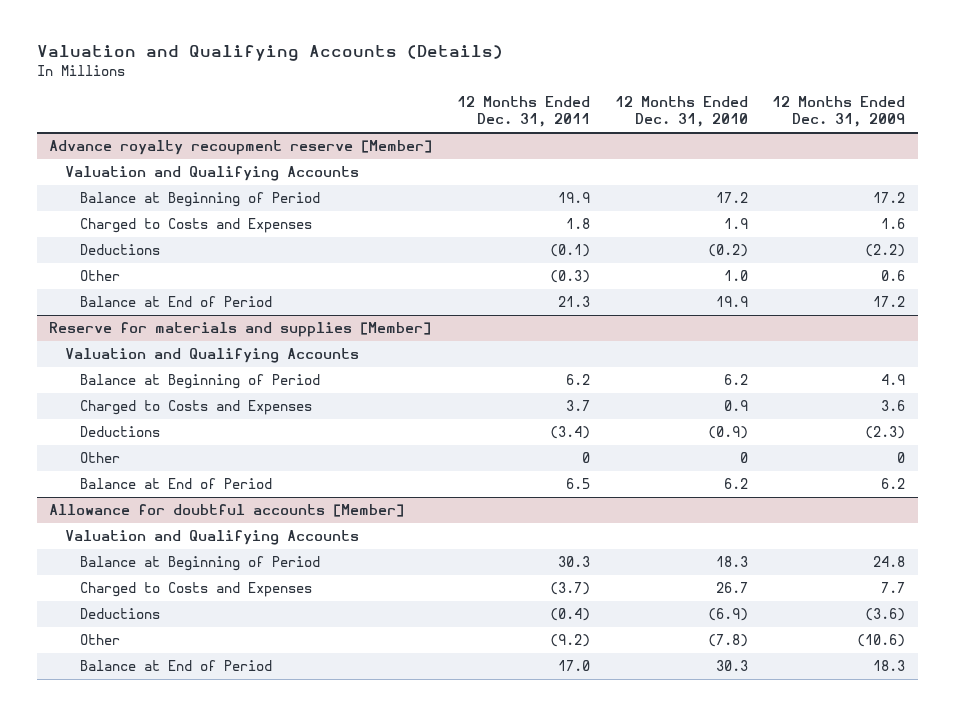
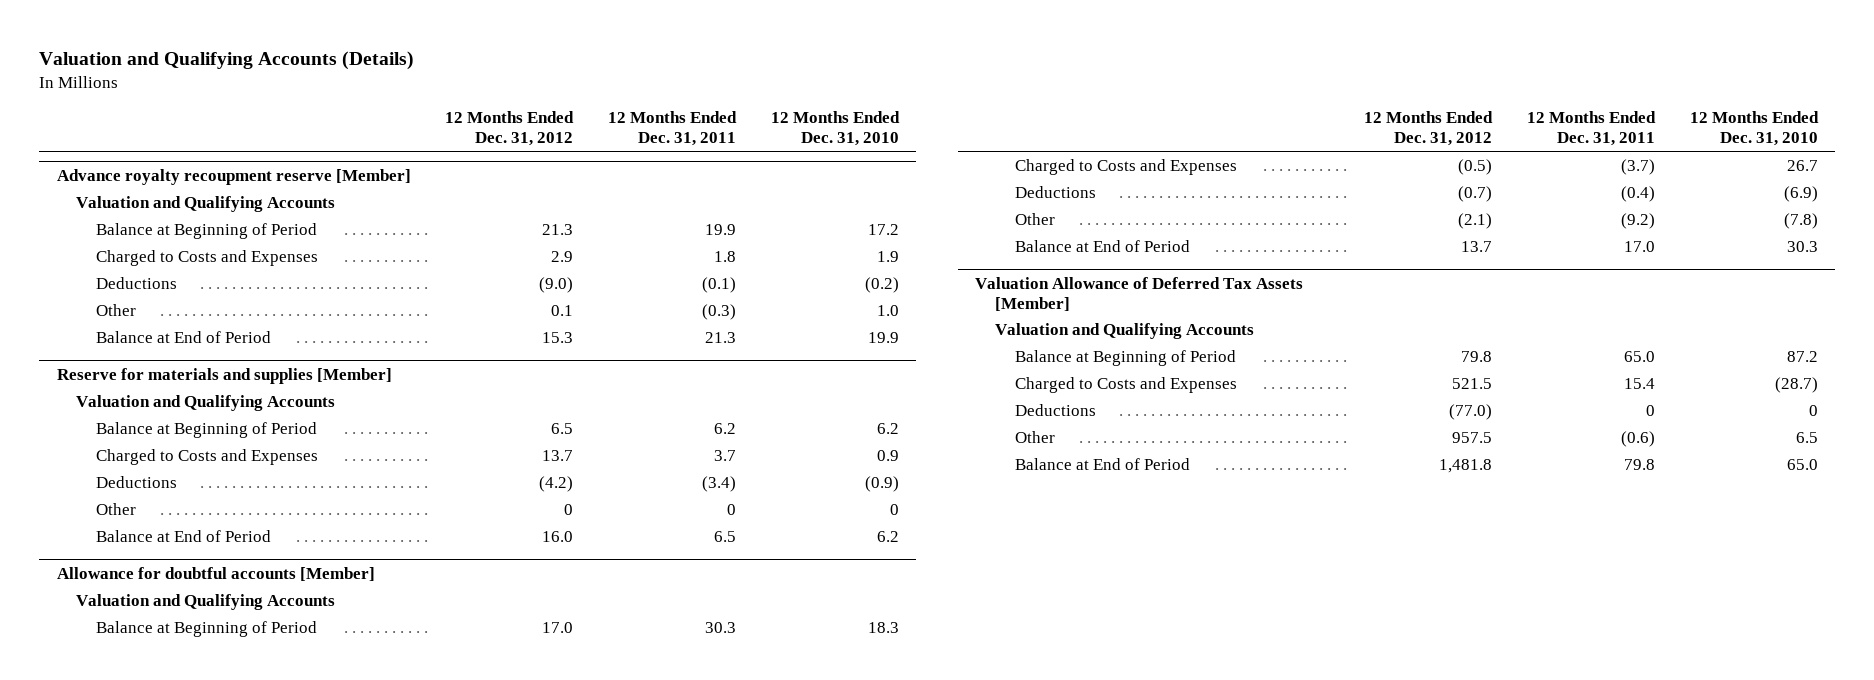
[772,96,906,127] 12 Months Ended Dec. 31, 2009 -> none
none -> [445,111,575,147] 12 Months Ended Dec. 31, 2012
none -> [975,276,1304,311] Valuation Allowance of Deferred Tax Assets [Member]
none -> [995,322,1255,339] Valuation and Qualifying Accounts
none -> [1015,349,1237,366] Balance at Beginning of Period
none -> [1015,376,1238,393] Charged to Costs and Expenses
none -> [1015,403,1097,416] Deductions
none -> [1015,430,1056,443] Other
none -> [1015,457,1191,470] Balance at End of Period

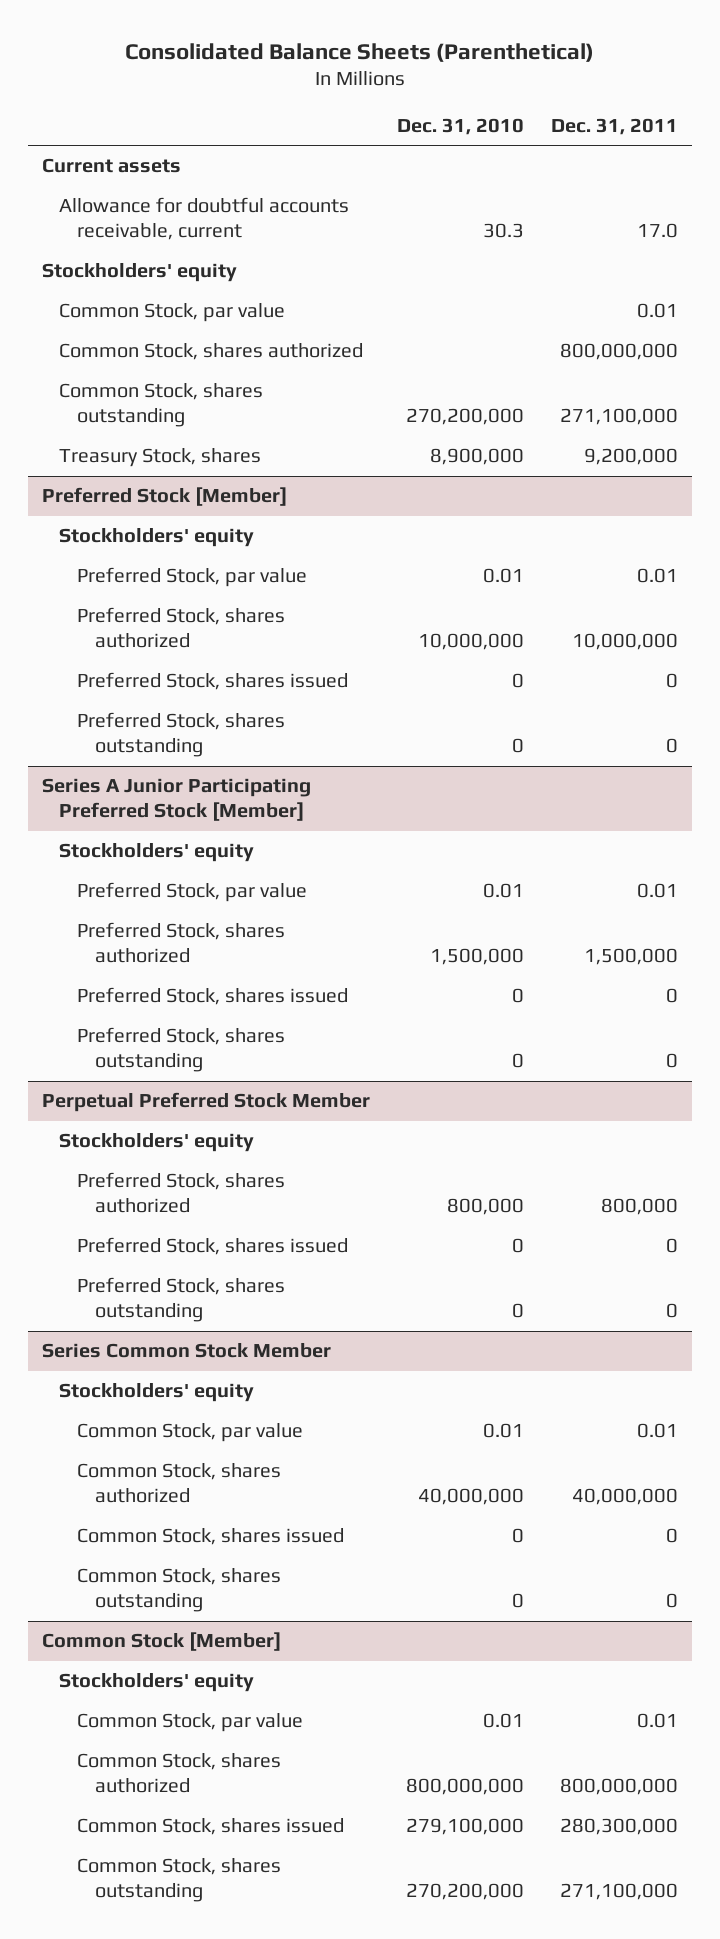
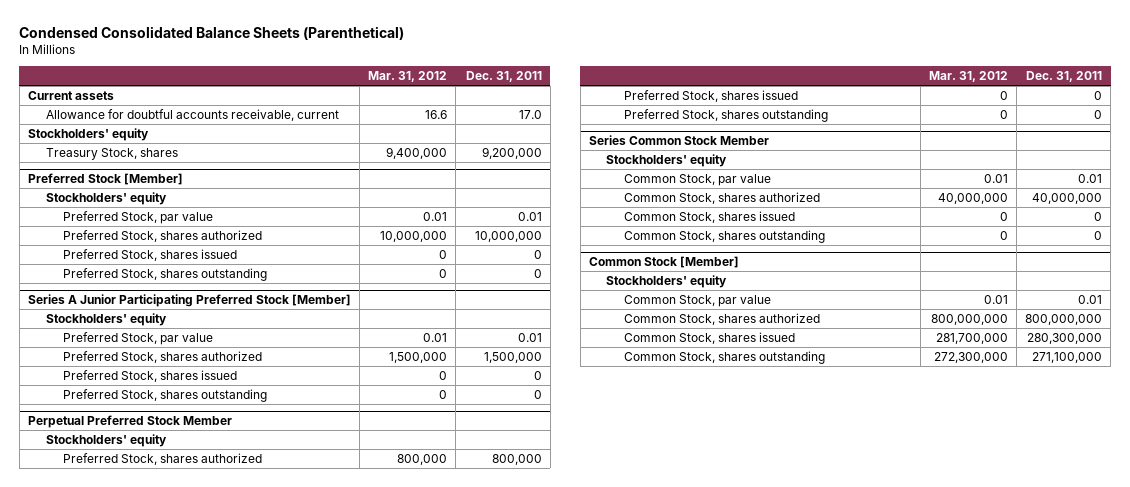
[124,42,594,62] Consolidated Balance Sheets (Parenthetical) -> [19,26,405,41] Condensed Consolidated Balance Sheets (Parenthetical)
[396,117,524,135] Dec. 31, 2010 -> none
none -> [368,71,448,83] Mar. 31, 2012
[59,303,286,323] Common Stock, par value -> none
[59,343,364,361] Common Stock, shares authorized -> none
[59,383,264,428] Common Stock, shares outstanding -> none

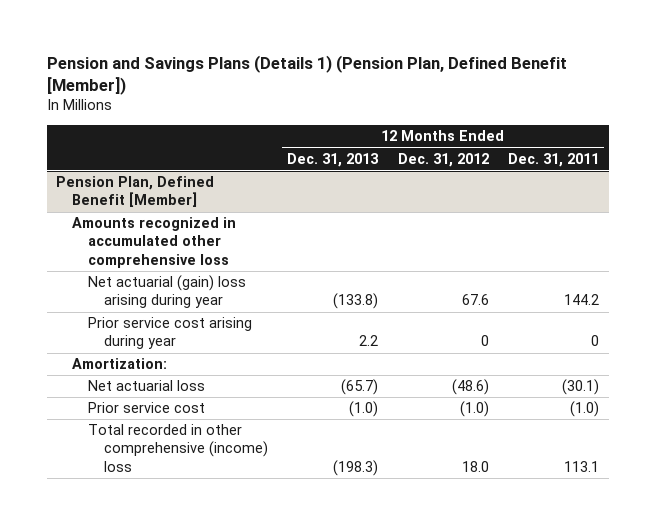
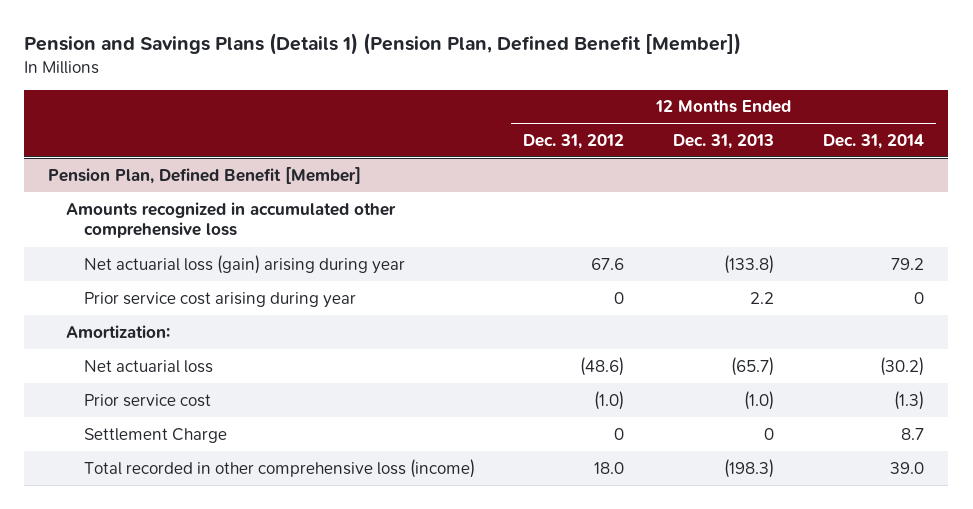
[507,152,599,167] Dec. 31, 2011 -> none
none -> [823,133,925,149] Dec. 31, 2014
[87,275,246,309] Net actuarial (gain) loss arising during year -> [83,254,405,274] Net actuarial loss (gain) arising during year
none -> [83,427,227,443] Settlement Charge
[87,424,268,472] Total recorded in other comprehensive (income) loss -> [83,458,475,478] Total recorded in other comprehensive loss (income)

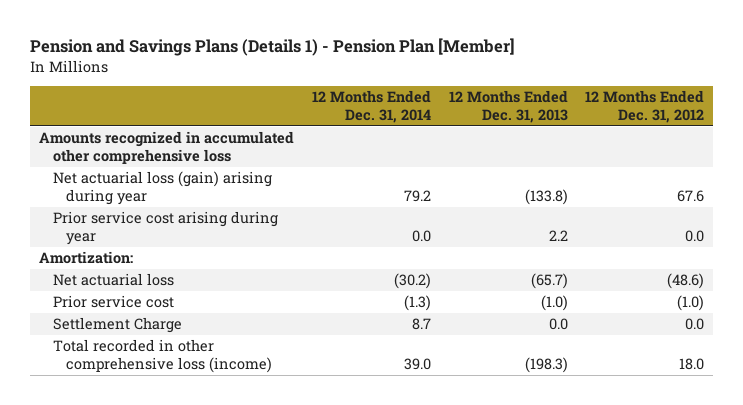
[24,33,742,56] Pension and Savings Plans (Details 1) (Pension Plan, Defined Benefit [Member]) -> [30,38,516,57] Pension and Savings Plans (Details 1) - Pension Plan [Member]
[48,166,362,184] Pension Plan, Defined Benefit [Member] -> none
[614,291,625,304] 0 -> [685,229,705,242] 0.0
[914,291,925,304] 0 -> [411,229,431,242] 0.0
[614,427,625,440] 0 -> [685,318,705,331] 0.0
[764,427,775,440] 0 -> [548,318,568,331] 0.0

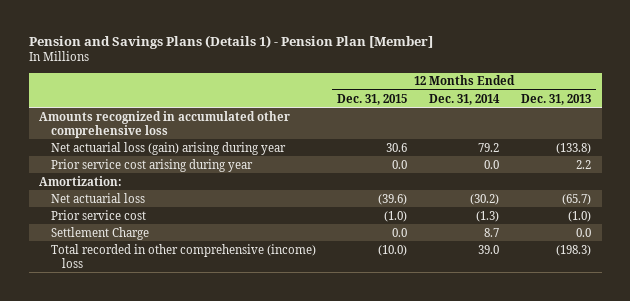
[585,90,705,123] 12 Months Ended Dec. 31, 2012 -> none
none -> [337,93,408,105] Dec. 31, 2015
[52,339,273,373] Total recorded in other comprehensive loss (income) -> [50,243,316,268] Total recorded in other comprehensive (income) loss

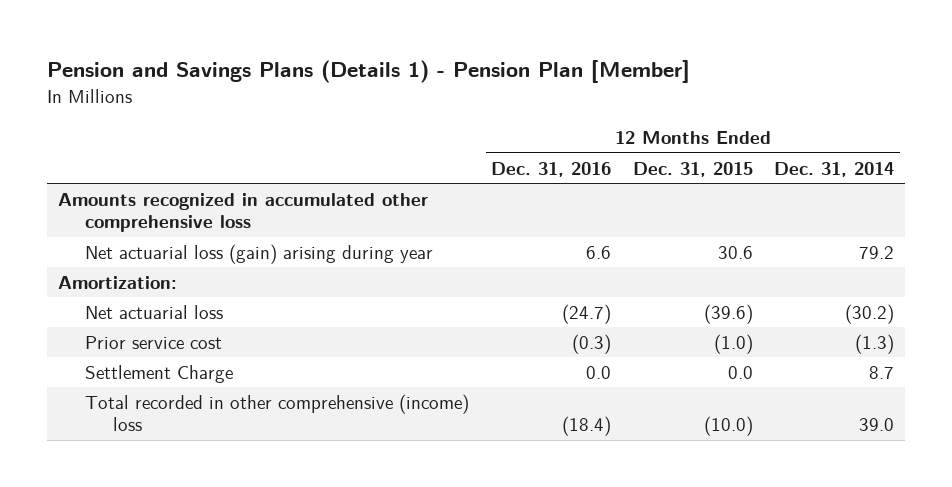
[520,93,591,105] Dec. 31, 2013 -> none
none -> [490,161,611,177] Dec. 31, 2016
[50,158,253,172] Prior service cost arising during year -> none

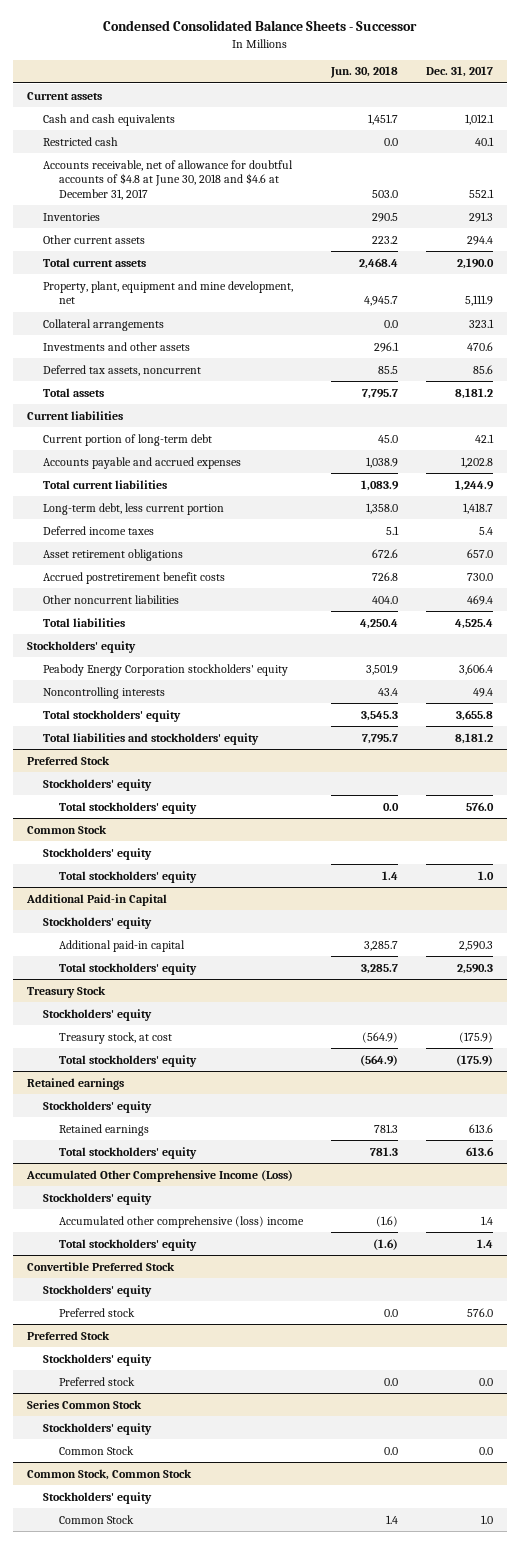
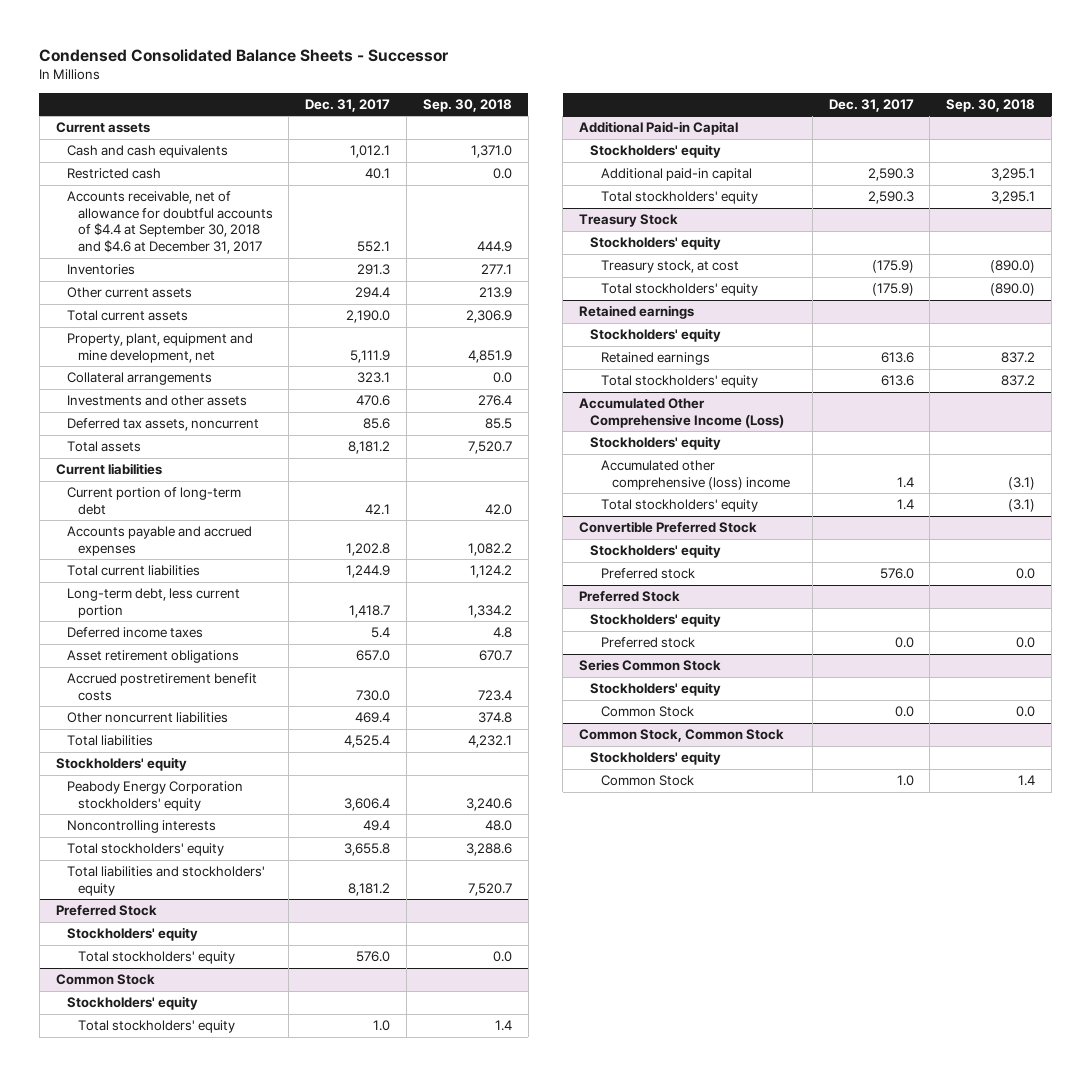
[330,66,399,79] Jun. 30, 2018 -> none
none -> [422,98,512,112] Sep. 30, 2018
[43,159,294,200] Accounts receivable, net of allowance for doubtful accounts of $4.8 at June 30, 2018 and $4.6 at December 31, 2017 -> [66,191,273,255] Accounts receivable, net of allowance for doubtful accounts of $4.4 at September 30, 2018 and $4.6 at December 31, 2017

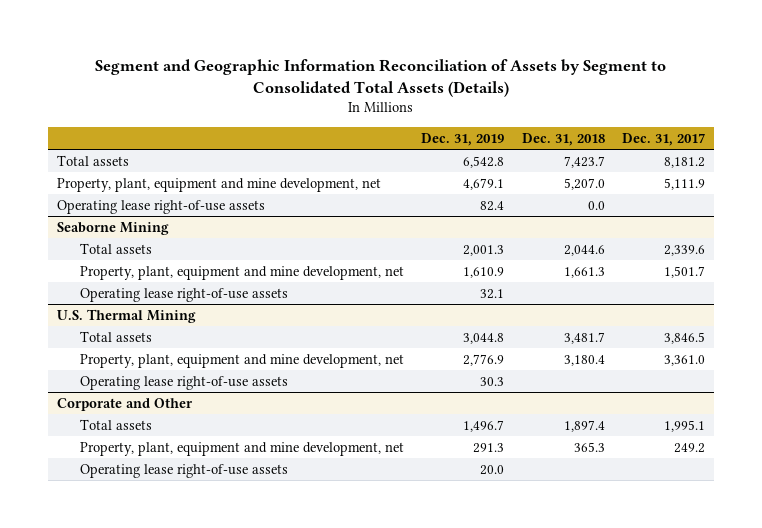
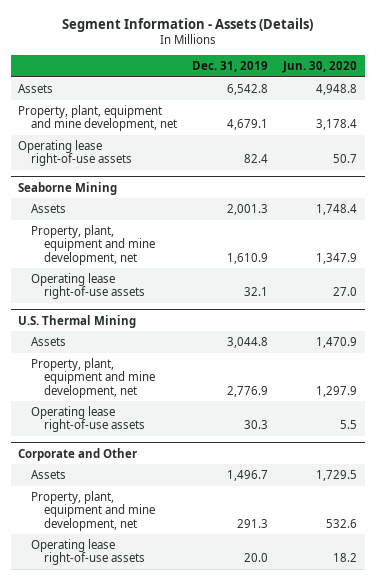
[94,58,666,98] Segment and Geographic Information Reconciliation of Assets by Segment to Consolidated Total Assets (Details) -> [61,17,313,32] Segment Information - Assets (Details)
[521,132,605,146] Dec. 31, 2018 -> none
[621,132,705,146] Dec. 31, 2017 -> none
none -> [282,60,358,73] Jun. 30, 2020
[57,154,130,166] Total assets -> [18,83,54,93] Assets
[80,242,153,254] Total assets -> [31,203,67,213] Assets
[80,330,153,342] Total assets -> [31,336,67,346] Assets
[80,418,153,430] Total assets -> [31,469,67,479] Assets

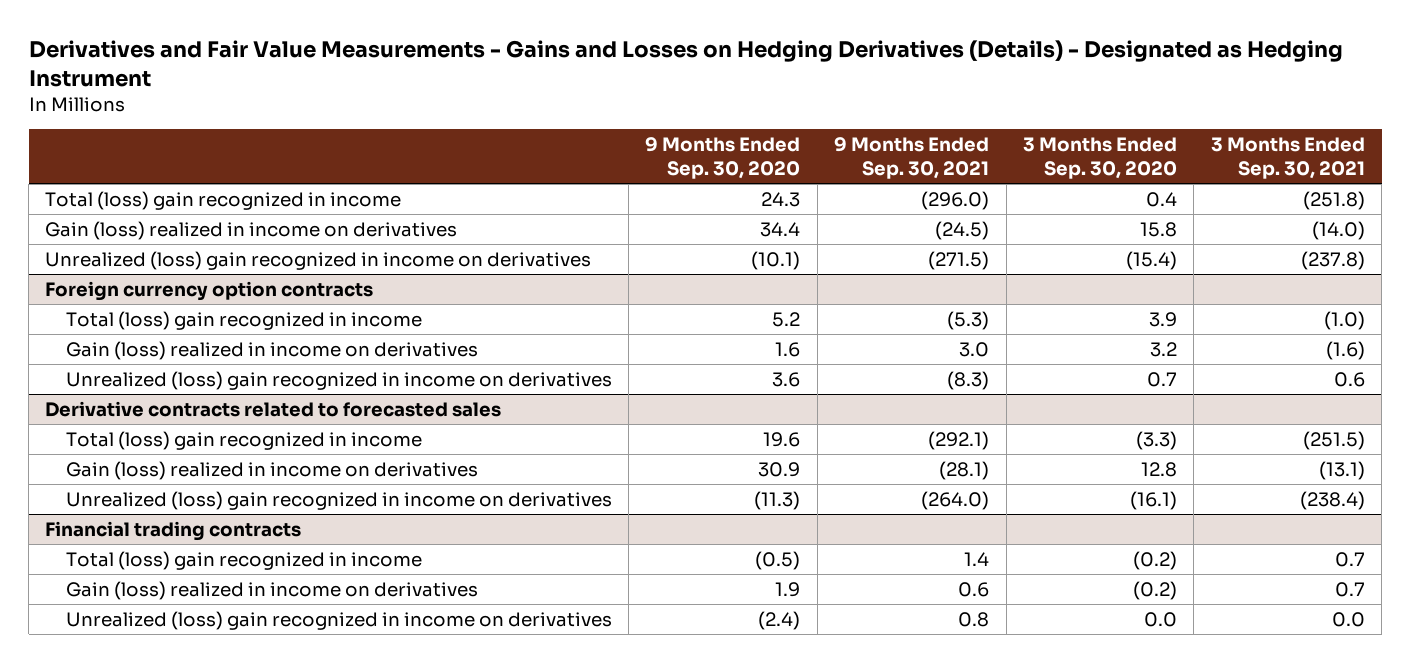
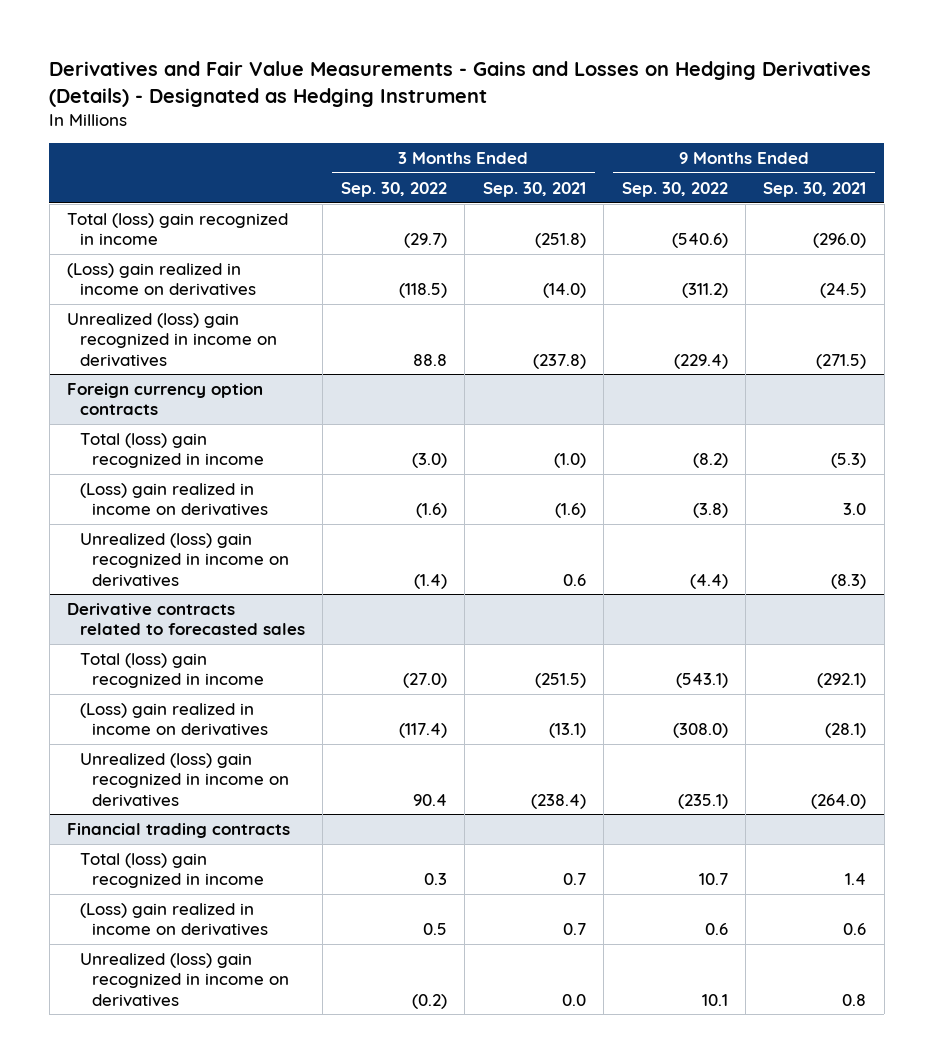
[645,137,801,180] 9 Months Ended Sep. 30, 2020 -> none
[1022,137,1177,180] 3 Months Ended Sep. 30, 2020 -> none
none -> [340,181,447,197] Sep. 30, 2022
none -> [621,181,728,197] Sep. 30, 2022
[45,220,458,240] Gain (loss) realized in income on derivatives -> [67,262,256,297] (Loss) gain realized in income on derivatives
[65,340,478,360] Gain (loss) realized in income on derivatives -> [79,482,268,517] (Loss) gain realized in income on derivatives
[65,460,478,480] Gain (loss) realized in income on derivatives -> [79,702,268,737] (Loss) gain realized in income on derivatives
[65,580,478,600] Gain (loss) realized in income on derivatives -> [79,902,268,937] (Loss) gain realized in income on derivatives

